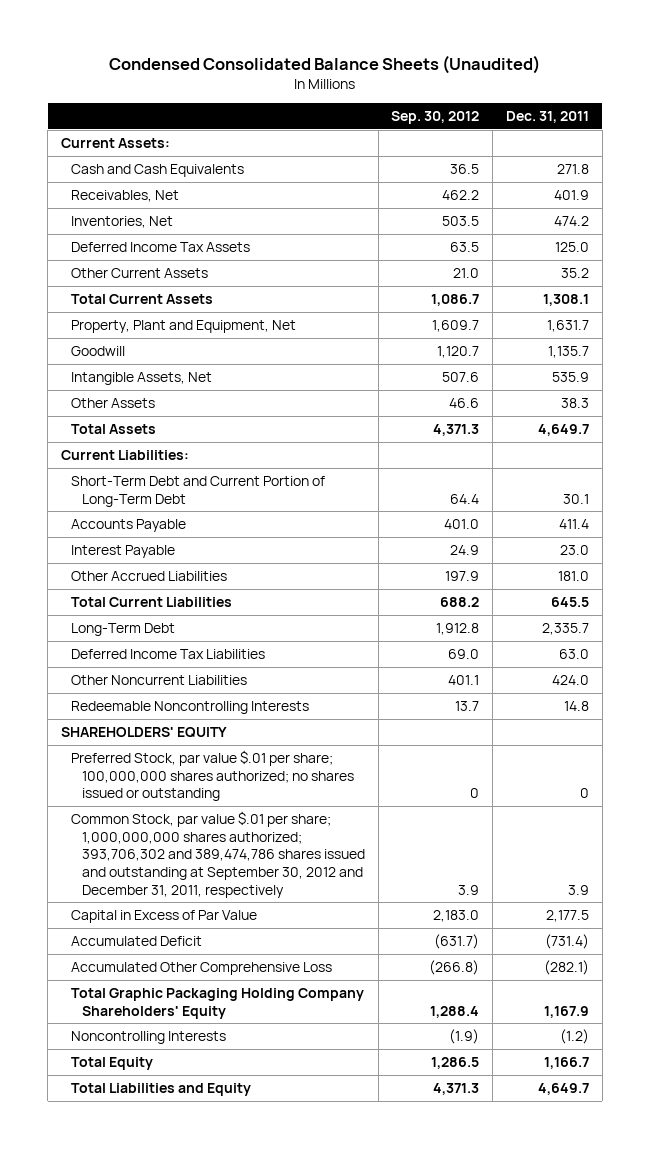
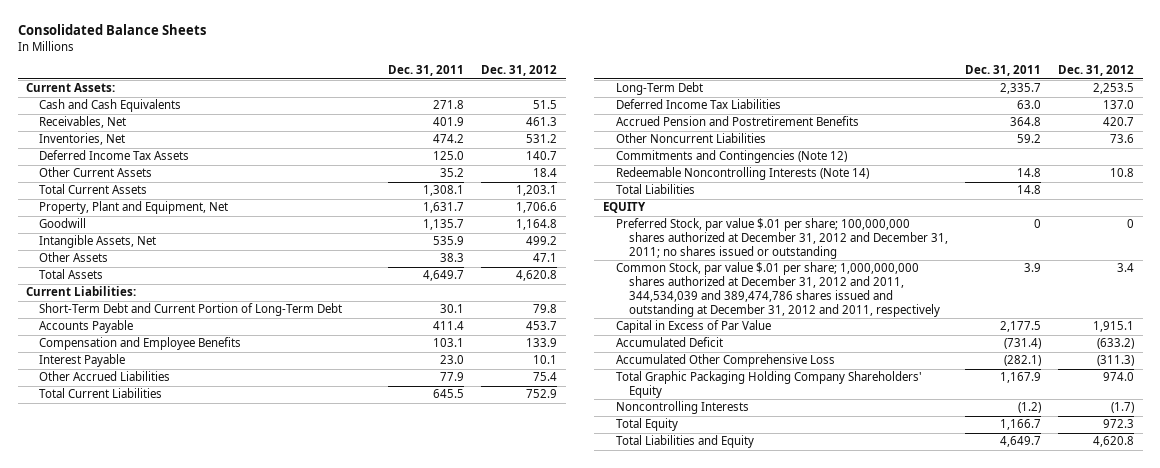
[108,54,540,74] Condensed Consolidated Balance Sheets (Unaudited) -> [17,24,206,36] Consolidated Balance Sheets
[391,111,480,125] Sep. 30, 2012 -> none
none -> [481,65,558,77] Dec. 31, 2012
none -> [39,337,242,351] Compensation and Employee Benefits
[557,570,589,581] 181.0 -> [440,372,465,382] 77.9
none -> [616,116,860,127] Accrued Pension and Postretirement Benefits
[551,674,589,685] 424.0 -> [1017,134,1042,144] 59.2
none -> [616,150,848,164] Commitments and Contingencies (Note 12)
[71,700,310,714] Redeemable Noncontrolling Interests -> [616,167,870,181] Redeemable Noncontrolling Interests (Note 14)
none -> [616,184,696,195] Total Liabilities
[60,726,227,738] SHAREHOLDERS' EQUITY -> [603,202,647,214] EQUITY
[71,749,354,802] Preferred Stock, par value $.01 per share; 100,000,000 shares authorized; no shares issued or outstanding -> [616,218,949,259] Preferred Stock, par value $.01 per share; 100,000,000 shares authorized at December 31, 2012 and December 31, 2011; no shares issued or outstanding
[71,810,365,898] Common Stock, par value $.01 per share; 1,000,000,000 shares authorized; 393,706,302 and 389,474,786 shares issued and outstanding at September 30, 2012 and December 31, 2011, respectively -> [616,262,941,317] Common Stock, par value $.01 per share; 1,000,000,000 shares authorized at December 31, 2012 and 2011, 344,534,039 and 389,474,786 shares issued and outstanding at December 31, 2012 and 2011, respectively

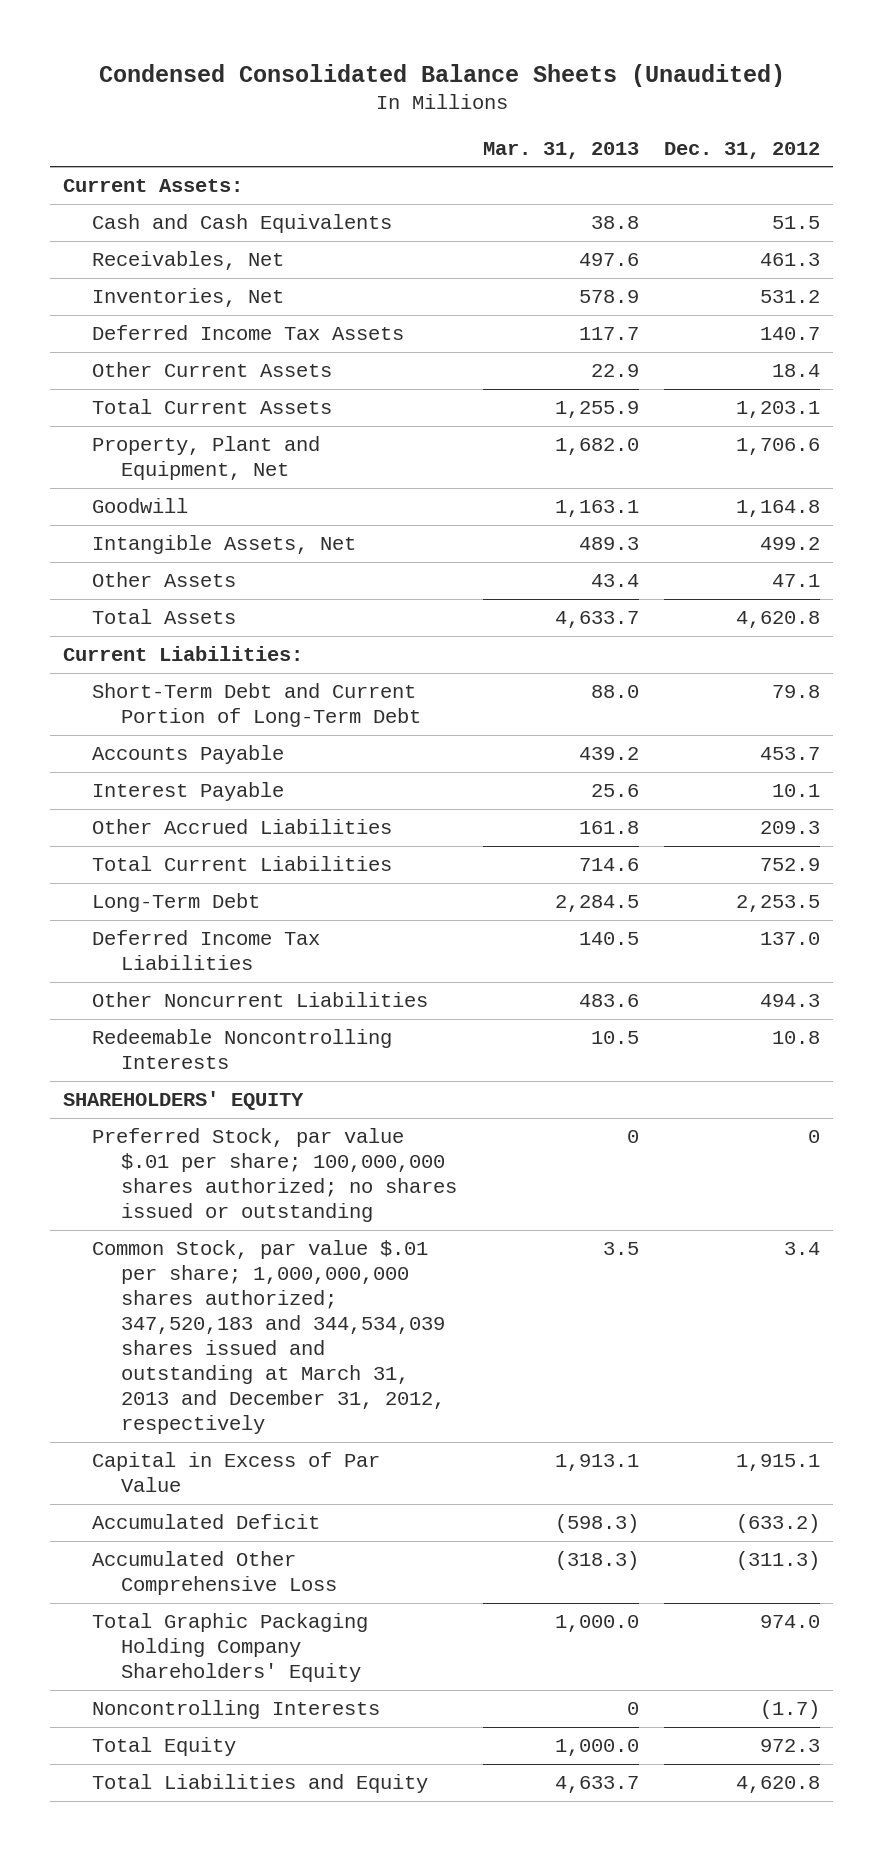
[17,24,206,36] Consolidated Balance Sheets -> [98,63,785,87] Condensed Consolidated Balance Sheets (Unaudited)
[388,65,465,77] Dec. 31, 2011 -> none
none -> [482,141,639,159] Mar. 31, 2013
[39,337,242,351] Compensation and Employee Benefits -> none
[533,372,558,382] 75.4 -> [760,821,821,835] 209.3
[616,116,860,127] Accrued Pension and Postretirement Benefits -> none
[616,150,848,164] Commitments and Contingencies (Note 12) -> none
[616,184,696,195] Total Liabilities -> none
[1110,134,1135,144] 73.6 -> [760,994,821,1008] 494.3
[616,167,870,181] Redeemable Noncontrolling Interests (Note 14) -> [91,1029,392,1070] Redeemable Noncontrolling Interests
[603,202,647,214] EQUITY -> [63,1091,305,1111] SHAREHOLDERS' EQUITY
[616,218,949,259] Preferred Stock, par value $.01 per share; 100,000,000 shares authorized at December 31, 2012 and December 31, 2011; no shares issued or outstanding -> [91,1128,457,1223] Preferred Stock, par value $.01 per share; 100,000,000 shares authorized; no shares issued or outstanding
[616,262,941,317] Common Stock, par value $.01 per share; 1,000,000,000 shares authorized at December 31, 2012 and 2011, 344,534,039 and 389,474,786 shares issued and outstanding at December 31, 2012 and 2011, respectively -> [91,1240,445,1435] Common Stock, par value $.01 per share; 1,000,000,000 shares authorized; 347,520,183 and 344,534,039 shares issued and outstanding at March 31, 2013 and December 31, 2012, respectively

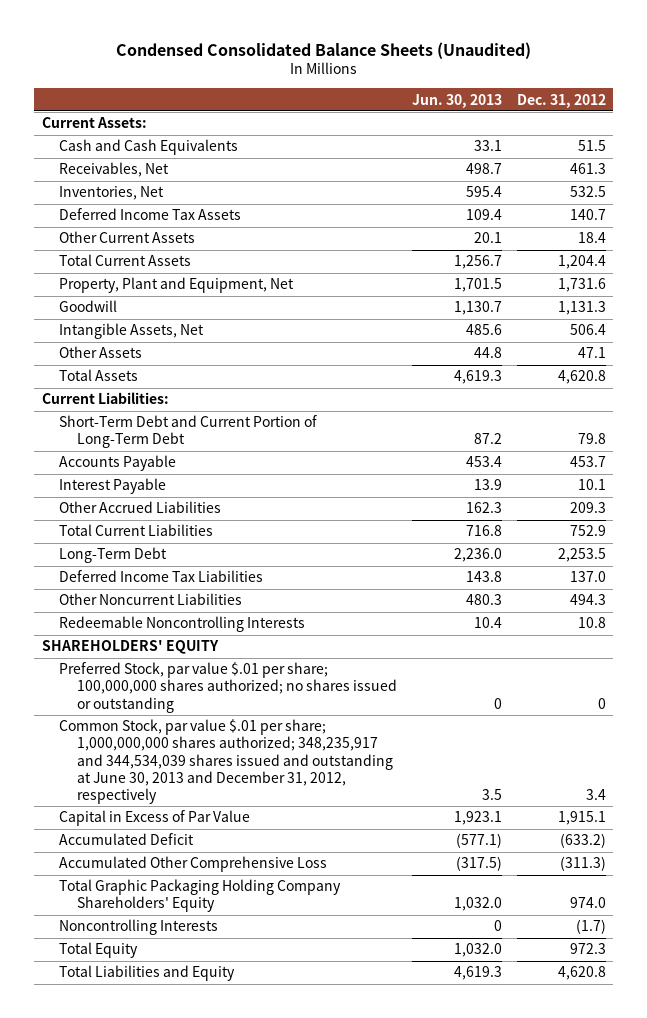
[482,141,639,159] Mar. 31, 2013 -> none
none -> [411,93,502,108] Jun. 30, 2013
[760,290,821,304] 531.2 -> [569,186,606,198] 532.5
[736,401,821,419] 1,203.1 -> [557,255,606,270] 1,204.4
[736,438,821,456] 1,706.6 -> [557,278,606,293] 1,731.6
[736,500,821,518] 1,164.8 -> [557,301,606,316] 1,131.3
[760,537,821,551] 499.2 -> [569,324,606,336] 506.4
[91,1240,445,1435] Common Stock, par value $.01 per share; 1,000,000,000 shares authorized; 347,520,183 and 344,534,039 shares issued and outstanding at March 31, 2013 and December 31, 2012, respectively -> [59,719,393,804] Common Stock, par value $.01 per share; 1,000,000,000 shares authorized; 348,235,917 and 344,534,039 shares issued and outstanding at June 30, 2013 and December 31, 2012, respectively

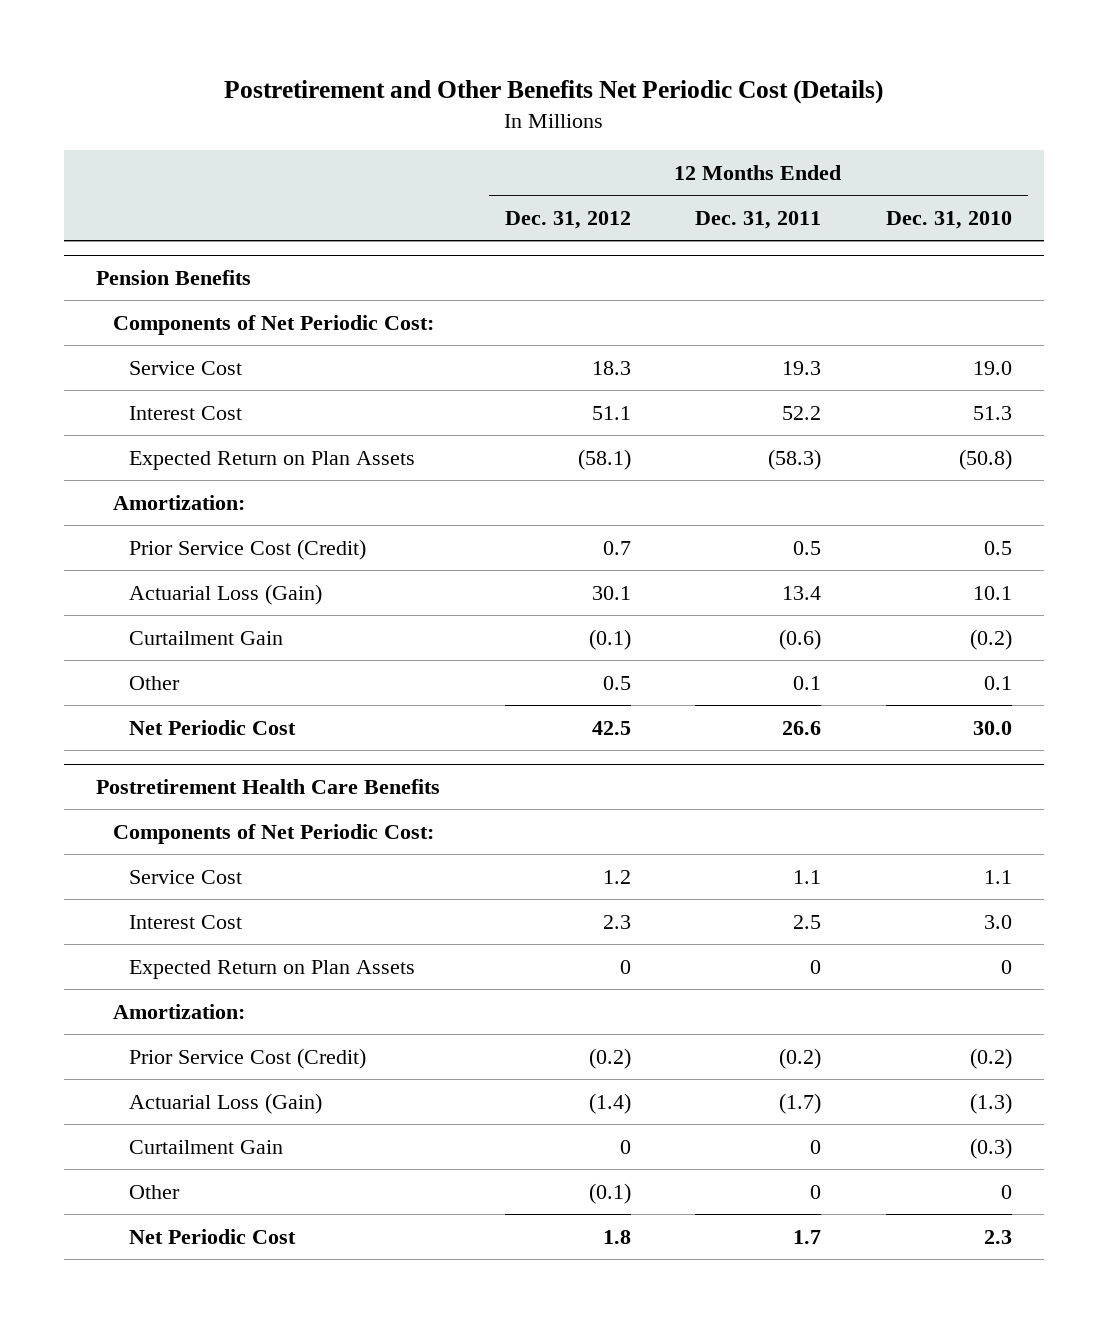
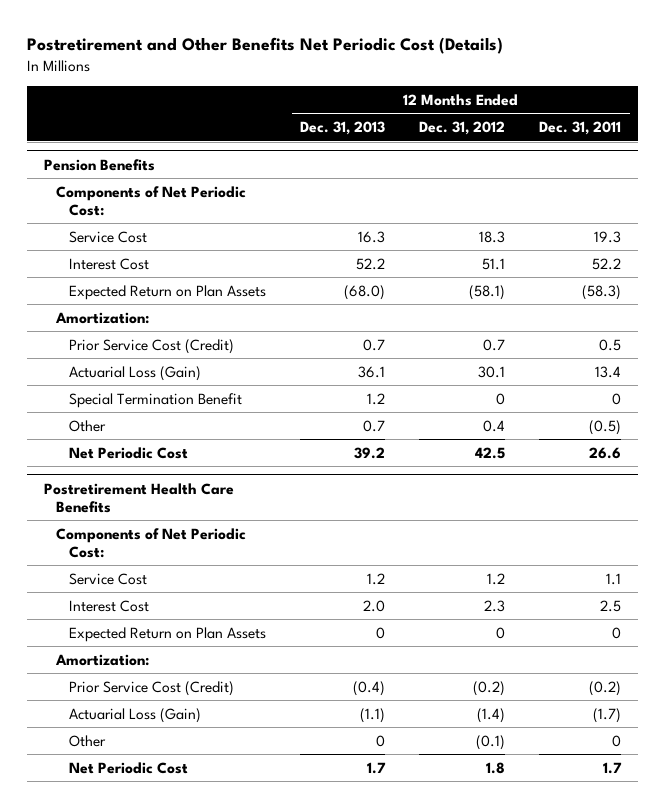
[885,210,1012,229] Dec. 31, 2010 -> none
none -> [300,121,386,136] Dec. 31, 2013
[129,630,284,645] Curtailment Gain -> none
none -> [69,392,243,408] Special Termination Benefit
[602,675,631,690] 0.5 -> [483,419,506,432] 0.4
[793,675,822,690] 0.1 -> [589,419,622,435] (0.5)
[129,1139,284,1154] Curtailment Gain -> none

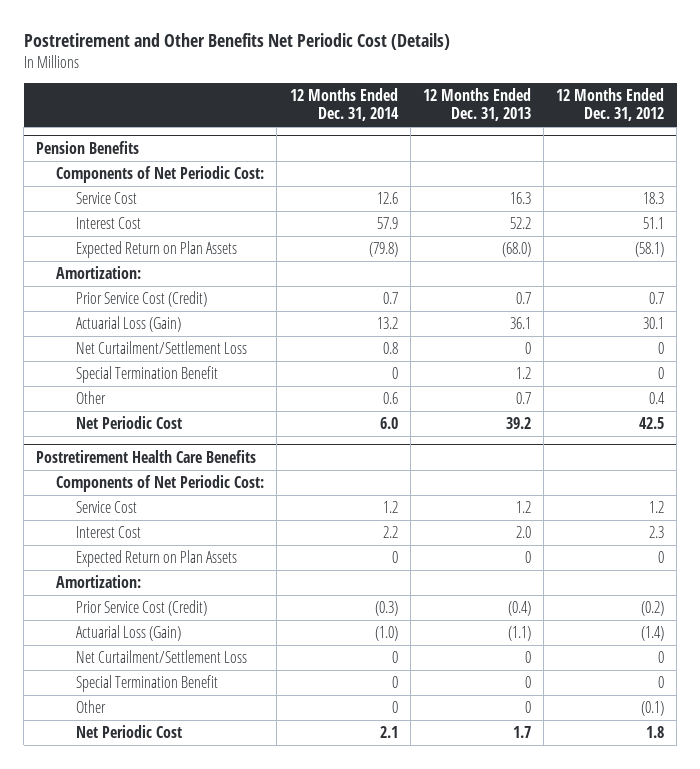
[539,121,622,136] Dec. 31, 2011 -> none
none -> [289,88,399,121] 12 Months Ended Dec. 31, 2014
none -> [76,341,248,355] Net Curtailment/Settlement Loss
none -> [76,650,248,664] Net Curtailment/Settlement Loss
none -> [76,675,219,693] Special Termination Benefit

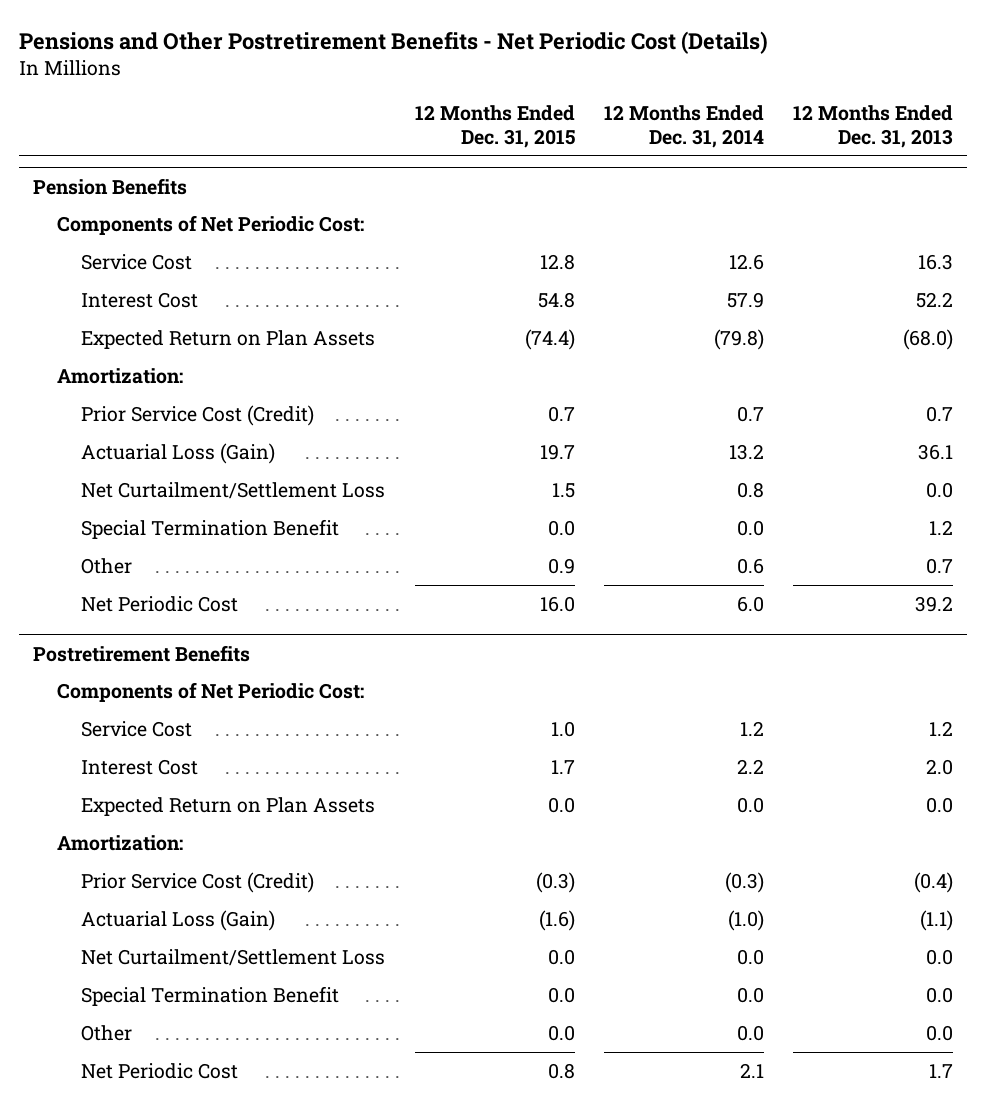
[23,33,450,51] Postretirement and Other Benefits Net Periodic Cost (Details) -> [18,30,768,54] Pensions and Other Postretirement Benefits - Net Periodic Cost (Details)
[556,88,665,121] 12 Months Ended Dec. 31, 2012 -> none
none -> [414,104,575,148] 12 Months Ended Dec. 31, 2015
[524,342,531,355] 0 -> [925,481,953,498] 0.0
[391,367,398,380] 0 -> [736,519,764,536] 0.0
[36,449,257,463] Postretirement Health Care Benefits -> [33,644,251,662] Postretirement Benefits
[391,551,398,564] 0 -> [736,796,764,813] 0.0
[524,551,531,564] 0 -> [925,796,953,813] 0.0
[391,651,398,664] 0 -> [736,948,764,965] 0.0
[524,651,531,664] 0 -> [925,948,953,965] 0.0
[391,676,398,689] 0 -> [736,986,764,1003] 0.0
[524,676,531,689] 0 -> [925,986,953,1003] 0.0
[391,701,398,714] 0 -> [736,1024,764,1041] 0.0
[524,701,531,714] 0 -> [925,1024,953,1041] 0.0

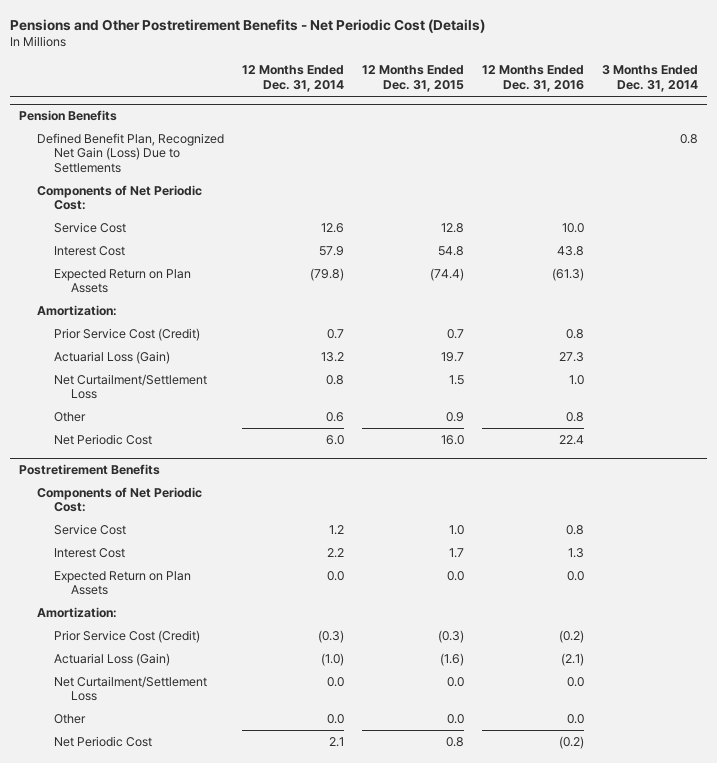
[792,104,953,148] 12 Months Ended Dec. 31, 2013 -> none
none -> [481,65,584,93] 12 Months Ended Dec. 31, 2016
none -> [601,65,698,93] 3 Months Ended Dec. 31, 2014
none -> [36,132,224,174] Defined Benefit Plan, Recognized Net Gain (Loss) Due to Settlements
[81,518,340,539] Special Termination Benefit -> none
[81,985,340,1006] Special Termination Benefit -> none

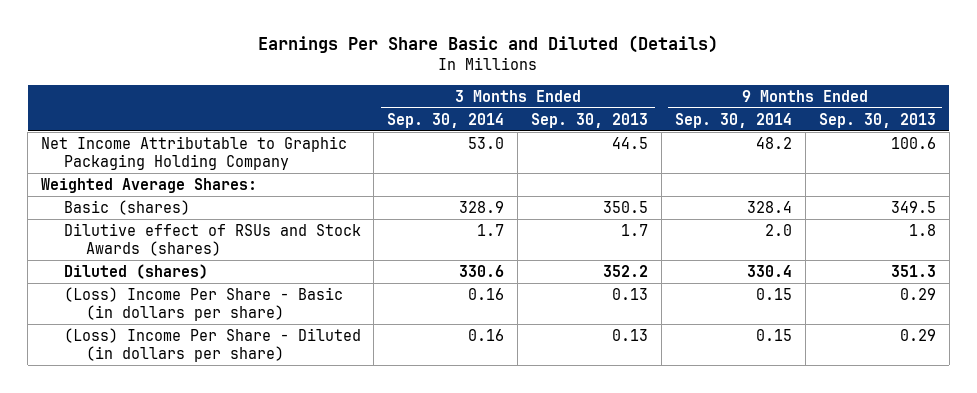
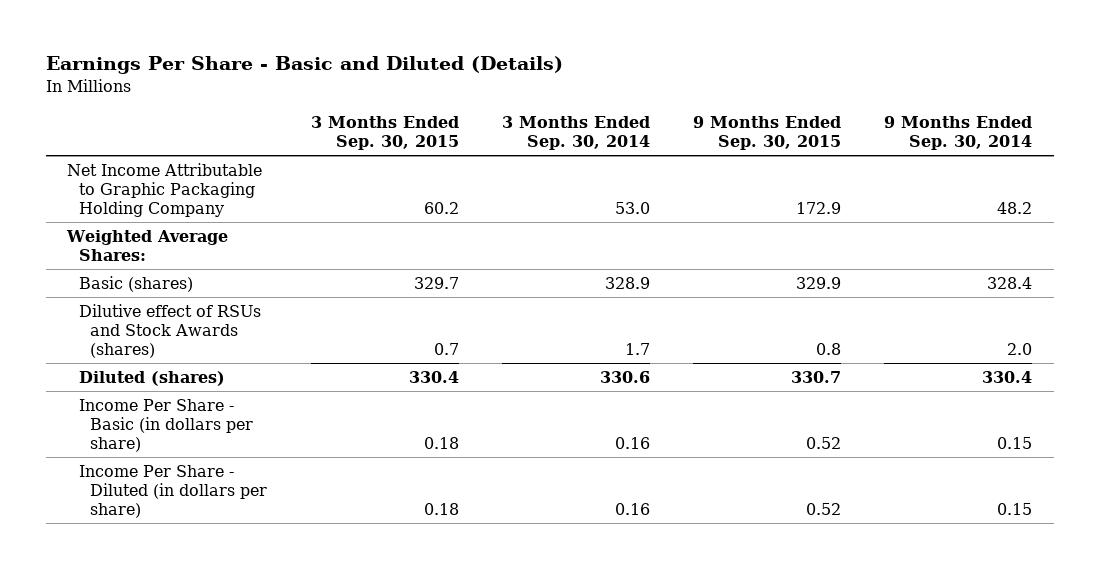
[258,35,719,54] Earnings Per Share Basic and Diluted (Details) -> [45,56,563,75] Earnings Per Share - Basic and Diluted (Details)
[531,112,649,128] Sep. 30, 2013 -> none
[818,112,936,128] Sep. 30, 2013 -> none
none -> [310,115,459,150] 3 Months Ended Sep. 30, 2015
none -> [693,115,842,150] 9 Months Ended Sep. 30, 2015
[63,286,343,322] (Loss) Income Per Share - Basic (in dollars per share) -> [78,398,254,452] Income Per Share - Basic (in dollars per share)
[63,327,361,363] (Loss) Income Per Share - Diluted (in dollars per share) -> [78,464,268,518] Income Per Share - Diluted (in dollars per share)

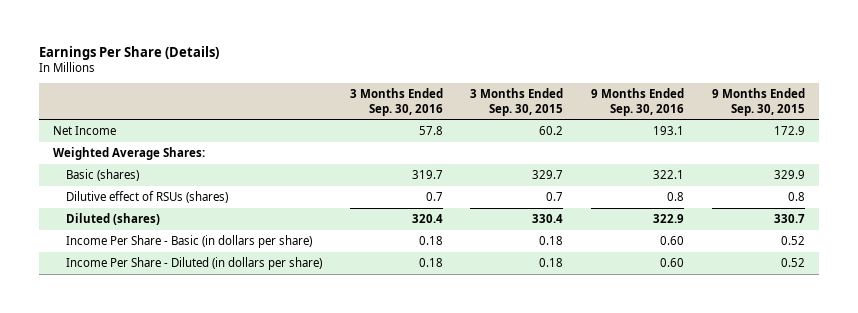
[45,56,563,75] Earnings Per Share - Basic and Diluted (Details) -> [38,45,219,60] Earnings Per Share (Details)
[501,115,650,150] 3 Months Ended Sep. 30, 2014 -> none
[884,115,1033,150] 9 Months Ended Sep. 30, 2014 -> none
none -> [349,88,443,116] 3 Months Ended Sep. 30, 2016
none -> [591,88,685,116] 9 Months Ended Sep. 30, 2016
[67,162,263,217] Net Income Attributable to Graphic Packaging Holding Company -> [52,125,116,135] Net Income
[78,303,261,358] Dilutive effect of RSUs and Stock Awards (shares) -> [65,190,228,203] Dilutive effect of RSUs (shares)

